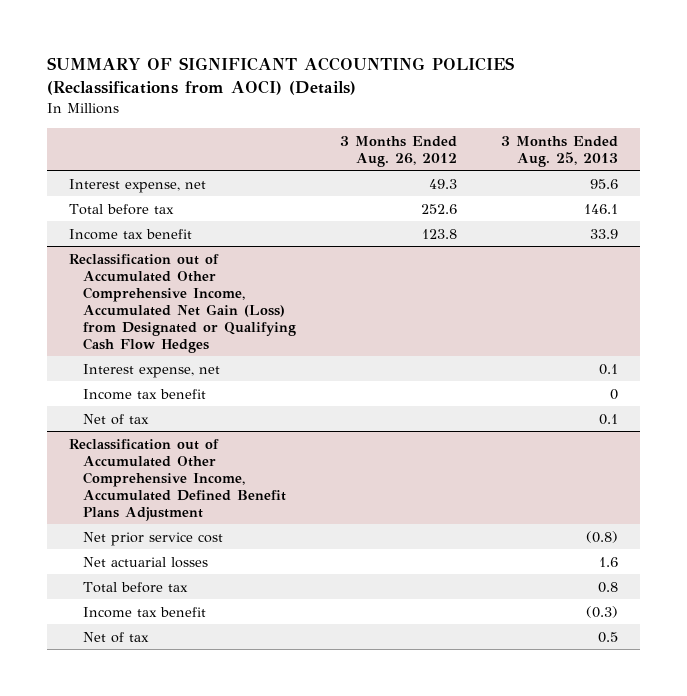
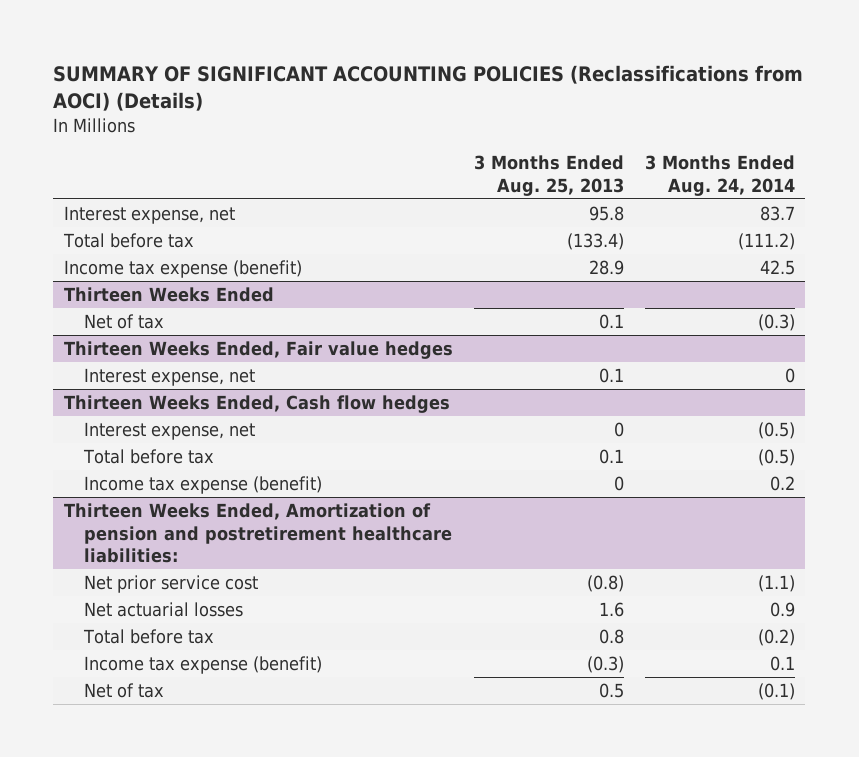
[340,135,458,167] 3 Months Ended Aug. 26, 2012 -> none
none -> [644,155,795,196] 3 Months Ended Aug. 24, 2014
[69,253,297,353] Reclassification out of Accumulated Other Comprehensive Income, Accumulated Net Gain (Loss) from Designated or Qualifying Cash Flow Hedges -> none
[83,363,221,378] Interest expense, net -> none
[83,388,207,400] Income tax benefit -> none
[590,178,619,189] 95.6 -> [588,206,624,222] 95.8
[584,203,619,214] 146.1 -> [566,233,624,251] (133.4)
[69,228,193,240] Income tax benefit -> [63,260,302,279] Income tax expense (benefit)
[590,228,619,239] 33.9 -> [588,260,624,276] 28.9
none -> [63,287,274,303] Thirteen Weeks Ended
[69,438,287,521] Reclassification out of Accumulated Other Comprehensive Income, Accumulated Defined Benefit Plans Adjustment -> none
none -> [63,341,453,360] Thirteen Weeks Ended, Fair value hedges
none -> [83,368,255,387] Interest expense, net
none -> [63,395,450,414] Thirteen Weeks Ended, Cash flow hedges
none -> [83,422,255,441] Interest expense, net
none -> [82,449,214,465] Total before tax
none -> [83,476,322,495] Income tax expense (benefit)
none -> [63,503,452,564] Thirteen Weeks Ended, Amortization of pension and postretirement healthcare liabilities:
[83,606,207,618] Income tax benefit -> [83,656,322,675] Income tax expense (benefit)

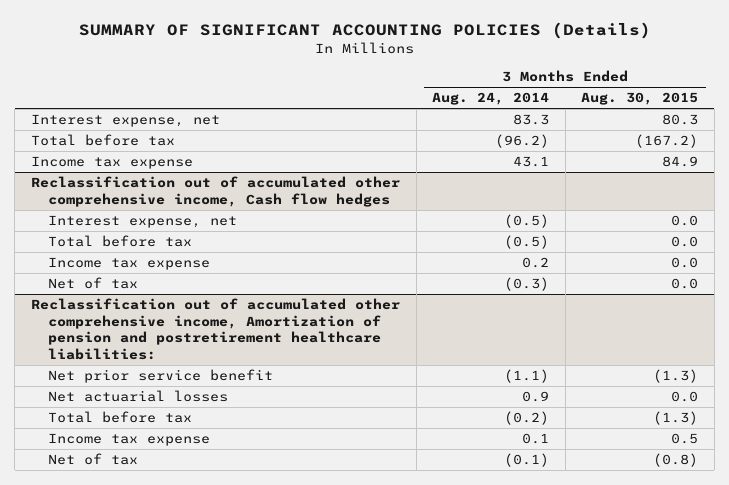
[53,64,804,111] SUMMARY OF SIGNIFICANT ACCOUNTING POLICIES (Reclassifications from AOCI) (Details) -> [78,22,651,40] SUMMARY OF SIGNIFICANT ACCOUNTING POLICIES (Details)
[473,155,624,196] 3 Months Ended Aug. 25, 2013 -> none
none -> [581,92,699,106] Aug. 30, 2015
[63,287,274,303] Thirteen Weeks Ended -> none
[83,314,164,330] Net of tax -> none
[63,341,453,360] Thirteen Weeks Ended, Fair value hedges -> none
[83,368,255,387] Interest expense, net -> none
[63,395,450,414] Thirteen Weeks Ended, Cash flow hedges -> none
[759,206,795,222] 83.7 -> [513,114,550,126] 83.3
[737,233,795,251] (111.2) -> [495,134,550,149] (96.2)
[63,260,302,279] Income tax expense (benefit) -> [30,156,193,170] Income tax expense
[759,260,795,276] 42.5 -> [513,156,550,168] 43.1
none -> [30,176,400,207] Reclassification out of accumulated other comprehensive income, Cash flow hedges
[63,503,452,564] Thirteen Weeks Ended, Amortization of pension and postretirement healthcare liabilities: -> none
[83,476,322,495] Income tax expense (benefit) -> [47,257,210,271] Income tax expense
none -> [47,277,138,290] Net of tax
none -> [30,298,400,361] Reclassification out of accumulated other comprehensive income, Amortization of pension and postretirement healthcare liabilities:
[83,575,258,594] Net prior service cost -> [47,369,273,384] Net prior service benefit
[83,656,322,675] Income tax expense (benefit) -> [47,433,210,447] Income tax expense

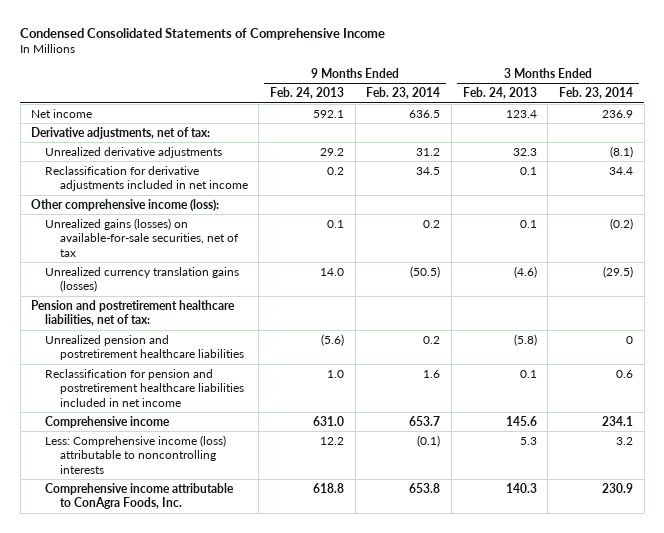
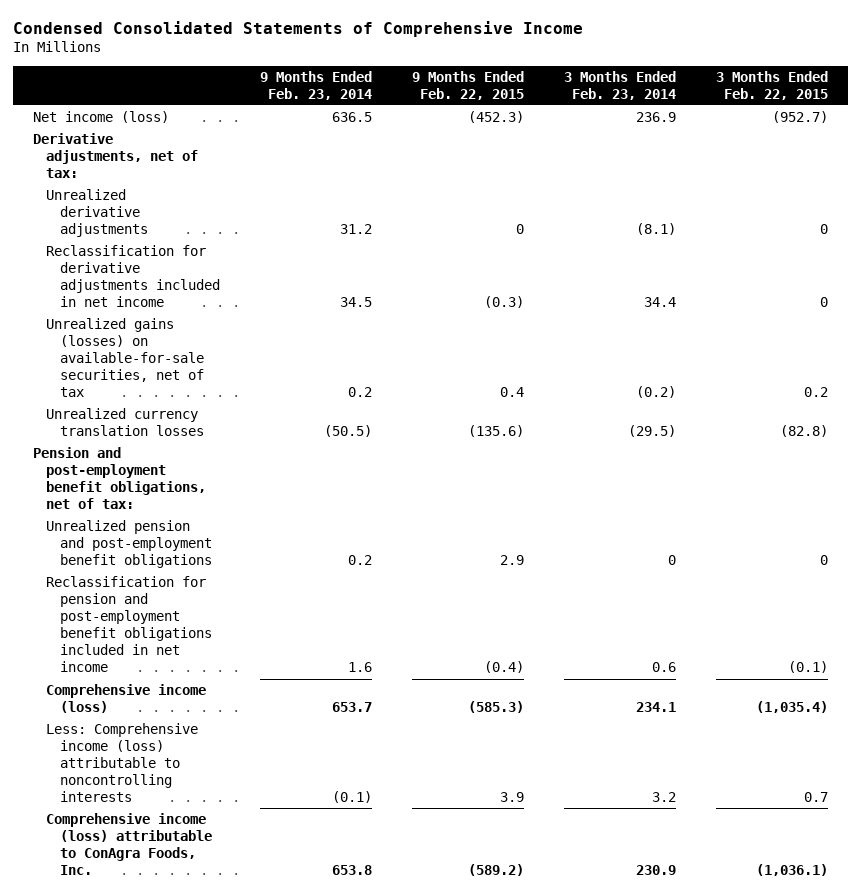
[269,87,344,100] Feb. 24, 2013 -> none
[462,87,537,100] Feb. 24, 2013 -> none
none -> [412,70,525,100] 9 Months Ended Feb. 22, 2015
none -> [716,70,829,100] 3 Months Ended Feb. 22, 2015
[31,108,93,118] Net income -> [32,110,169,123] Net income (loss)
[31,198,220,211] Other comprehensive income (loss): -> none
[45,266,240,293] Unrealized currency translation gains (losses) -> [46,407,204,437] Unrealized currency translation losses
[31,299,236,327] Pension and postretirement healthcare liabilities, net of tax: -> [32,446,207,510] Pension and post-employment benefit obligations, net of tax:
[45,334,244,361] Unrealized pension and postretirement healthcare liabilities -> [46,519,212,569] Unrealized pension and post-employment benefit obligations
[45,368,244,407] Reclassification for pension and postretirement healthcare liabilities included in net income -> [46,575,212,673] Reclassification for pension and post-employment benefit obligations included in net income
[45,415,171,428] Comprehensive income -> [46,683,207,714] Comprehensive income (loss)
[45,482,235,510] Comprehensive income attributable to ConAgra Foods, Inc. -> [46,812,212,876] Comprehensive income (loss) attributable to ConAgra Foods, Inc.

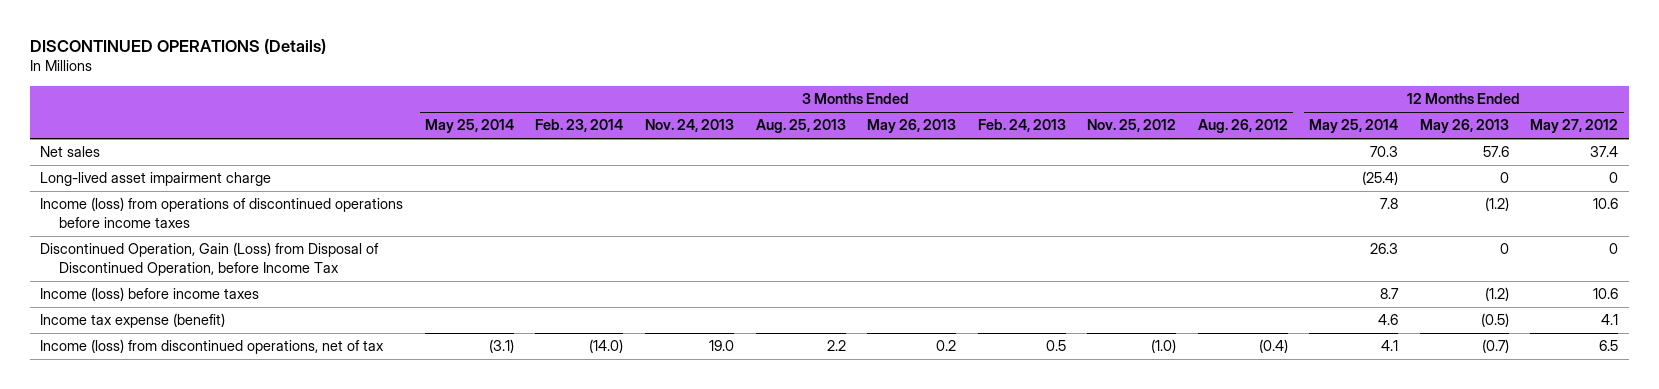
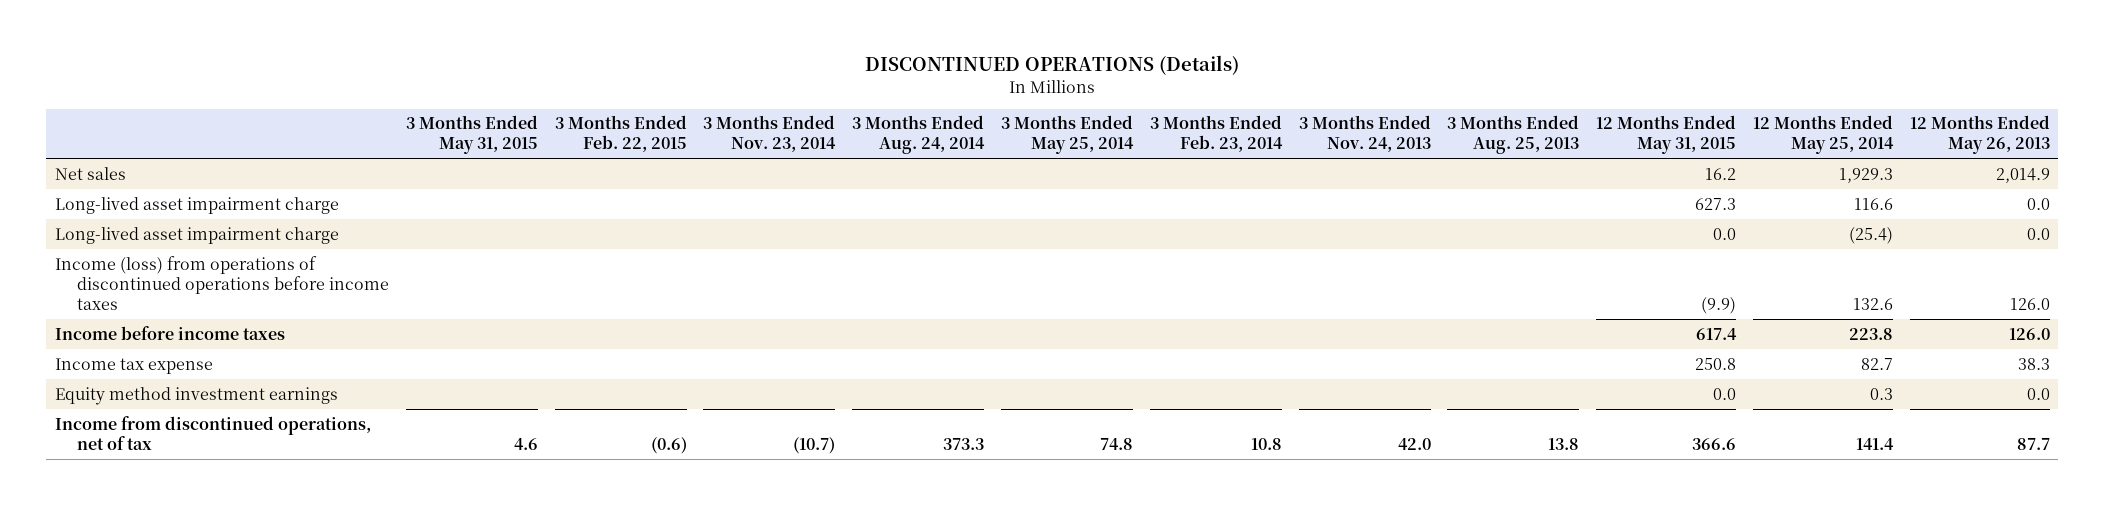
[867,119,957,134] May 26, 2013 -> none
[977,119,1066,133] Feb. 24, 2013 -> none
[1087,119,1177,133] Nov. 25, 2012 -> none
[1197,119,1288,134] Aug. 26, 2012 -> none
[1530,119,1619,134] May 27, 2012 -> none
none -> [405,115,538,155] 3 Months Ended May 31, 2015
none -> [554,115,687,153] 3 Months Ended Feb. 22, 2015
none -> [703,115,837,153] 3 Months Ended Nov. 23, 2014
none -> [852,115,986,155] 3 Months Ended Aug. 24, 2014
none -> [1596,115,1737,155] 12 Months Ended May 31, 2015
[40,242,380,276] Discontinued Operation, Gain (Loss) from Disposal of Discontinued Operation, before Income Tax -> none
[1370,146,1399,158] 70.3 -> [1838,167,1893,183] 1,929.3
[1482,146,1509,158] 57.6 -> [1995,167,2050,183] 2,014.9
[1362,171,1399,186] (25.4) -> [1853,197,1893,210] 116.6
[1499,172,1509,184] 0 -> [2026,197,2050,210] 0.0
none -> [54,226,339,244] Long-lived asset impairment charge
[1380,198,1399,210] 7.8 -> [1852,297,1893,310] 132.6
[1484,197,1509,212] (1.2) -> [2009,297,2050,310] 126.0
[40,287,260,302] Income (loss) before income taxes -> [54,325,285,340] Income before income taxes
[1380,288,1400,300] 8.7 -> [1848,327,1893,340] 223.8
[1484,287,1509,302] (1.2) -> [2008,327,2050,340] 126.0
[40,313,226,329] Income tax expense (benefit) -> [54,357,213,374] Income tax expense
[1378,314,1399,326] 4.6 -> [1860,357,1893,370] 82.7
[1480,313,1509,328] (0.5) -> [2017,357,2050,370] 38.3
none -> [54,386,338,405] Equity method investment earnings
[40,339,385,355] Income (loss) from discontinued operations, net of tax -> [54,415,371,450] Income from discontinued operations, net of tax
[488,339,514,354] (3.1) -> [1100,437,1134,450] 74.8
[589,339,624,354] (14.0) -> [1250,437,1282,450] 10.8
[709,340,735,352] 19.0 -> [1397,437,1431,450] 42.0
[826,340,846,352] 2.2 -> [1548,437,1580,450] 13.8
[1381,340,1399,352] 4.1 -> [1855,437,1894,450] 141.4
[1481,339,1509,354] (0.7) -> [2016,437,2050,450] 87.7

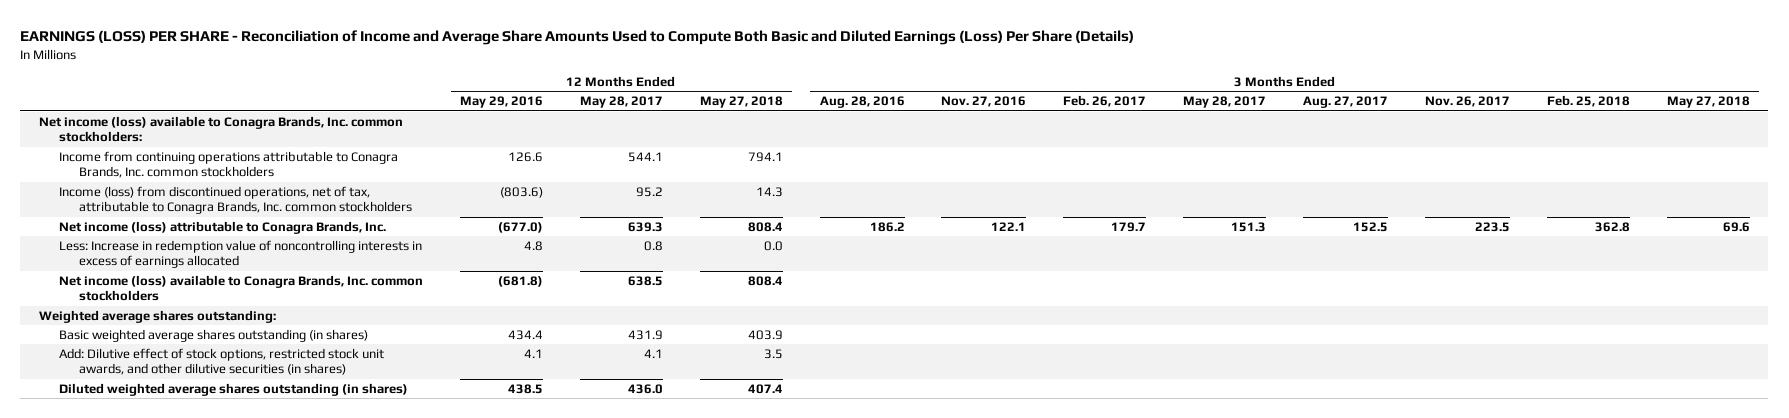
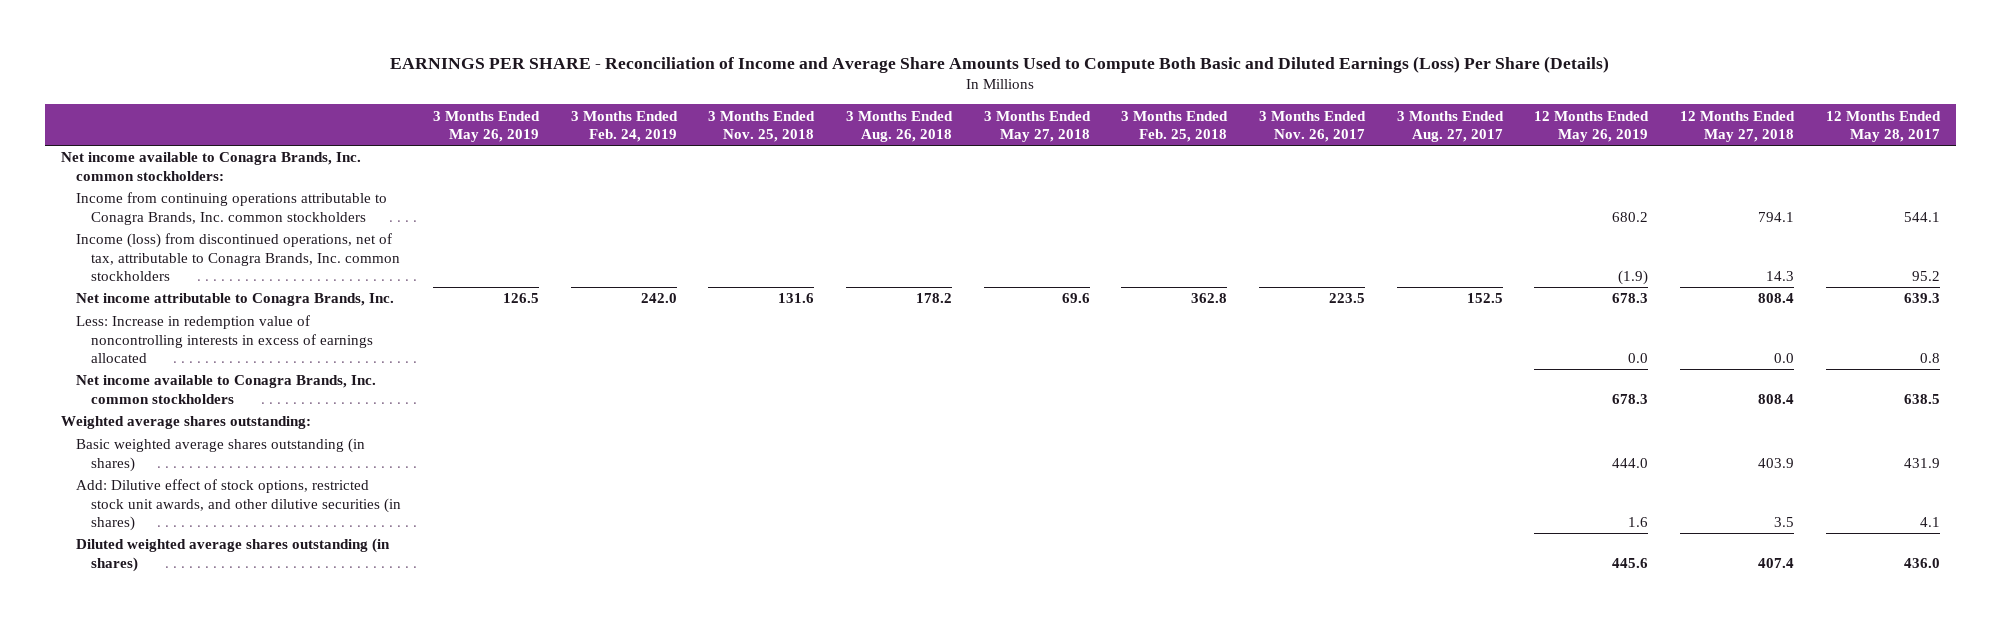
[20,29,1135,45] EARNINGS (LOSS) PER SHARE - Reconciliation of Income and Average Share Amounts Used to Compute Both Basic and Diluted Earnings (Loss) Per Share (Details) -> [390,55,1610,73] EARNINGS PER SHARE - Reconciliation of Income and Average Share Amounts Used to Compute Both Basic and Diluted Earnings (Loss) Per Share (Details)
[459,96,543,109] May 29, 2016 -> none
[819,96,905,109] Aug. 28, 2016 -> none
[941,96,1027,108] Nov. 27, 2016 -> none
[1063,95,1147,108] Feb. 26, 2017 -> none
[1183,96,1267,109] May 28, 2017 -> none
none -> [432,110,540,142] 3 Months Ended May 26, 2019
none -> [570,110,678,142] 3 Months Ended Feb. 24, 2019
none -> [708,110,816,142] 3 Months Ended Nov. 25, 2018
none -> [845,110,953,142] 3 Months Ended Aug. 26, 2018
none -> [1534,110,1650,142] 12 Months Ended May 26, 2019
[38,115,403,143] Net income (loss) available to Conagra Brands, Inc. common stockholders: -> [60,152,361,181] Net income available to Conagra Brands, Inc. common stockholders:
[59,220,387,234] Net income (loss) attributable to Conagra Brands, Inc. -> [75,293,394,307] Net income attributable to Conagra Brands, Inc.
[59,274,424,302] Net income (loss) available to Conagra Brands, Inc. common stockholders -> [75,375,376,404] Net income available to Conagra Brands, Inc. common stockholders

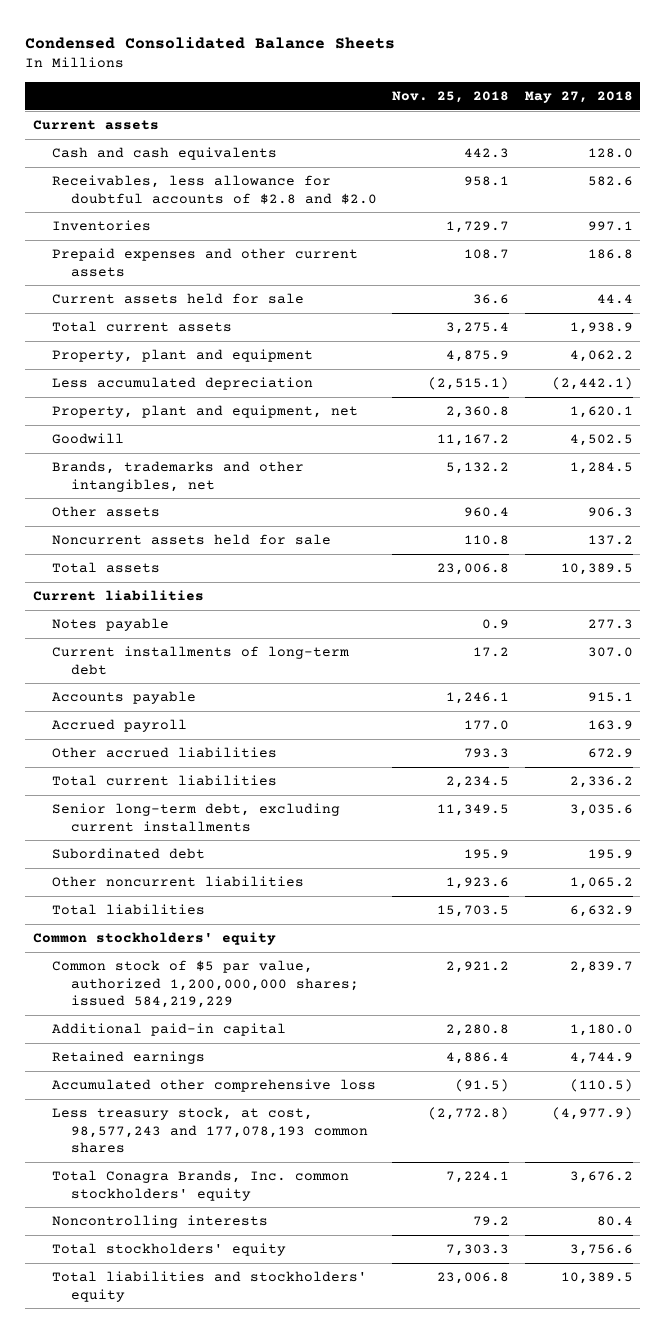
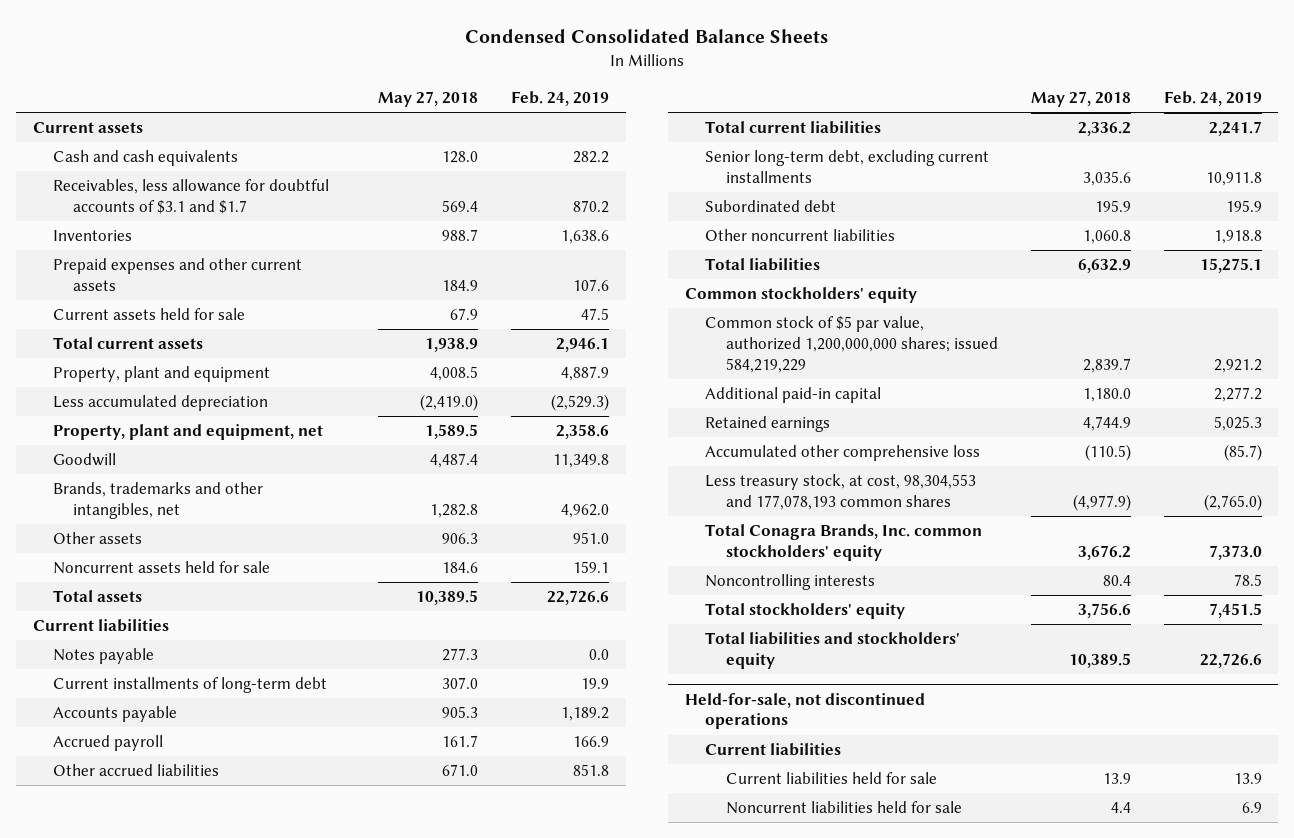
[392,90,510,103] Nov. 25, 2018 -> none
none -> [511,90,610,106] Feb. 24, 2019
[51,175,377,204] Receivables, less allowance for doubtful accounts of $2.8 and $2.0 -> [53,179,330,215] Receivables, less allowance for doubtful accounts of $3.1 and $1.7
[587,176,633,187] 582.6 -> [442,200,479,213] 569.4
[587,221,633,232] 997.1 -> [442,229,479,242] 988.7
[587,249,633,260] 186.8 -> [442,280,479,292] 184.9
[596,294,633,305] 44.4 -> [450,308,479,321] 67.9
[569,350,633,363] 4,062.2 -> [430,366,479,382] 4,008.5
[551,377,633,391] (2,442.1) -> [420,394,479,412] (2,419.0)
[569,406,633,419] 1,620.1 -> [425,424,479,440] 1,589.5
[569,434,633,447] 4,502.5 -> [430,453,479,469] 4,487.4
[569,462,633,475] 1,284.5 -> [430,504,479,519] 1,282.8
[587,535,633,546] 137.2 -> [442,562,479,574] 184.6
[587,692,633,703] 915.1 -> [442,706,479,719] 905.3
[587,720,633,731] 163.9 -> [442,735,479,748] 161.7
[587,748,633,759] 672.9 -> [442,764,479,777] 671.0
[569,877,633,890] 1,065.2 -> [1082,230,1131,245] 1,060.8
[51,1107,368,1154] Less treasury stock, at cost, 98,577,243 and 177,078,193 common shares -> [705,474,977,511] Less treasury stock, at cost, 98,304,553 and 177,078,193 common shares
none -> [684,692,925,730] Held-for-sale, not discontinued operations
none -> [705,743,842,757] Current liabilities
none -> [725,772,937,785] Current liabilities held for sale
none -> [725,801,962,815] Noncurrent liabilities held for sale

